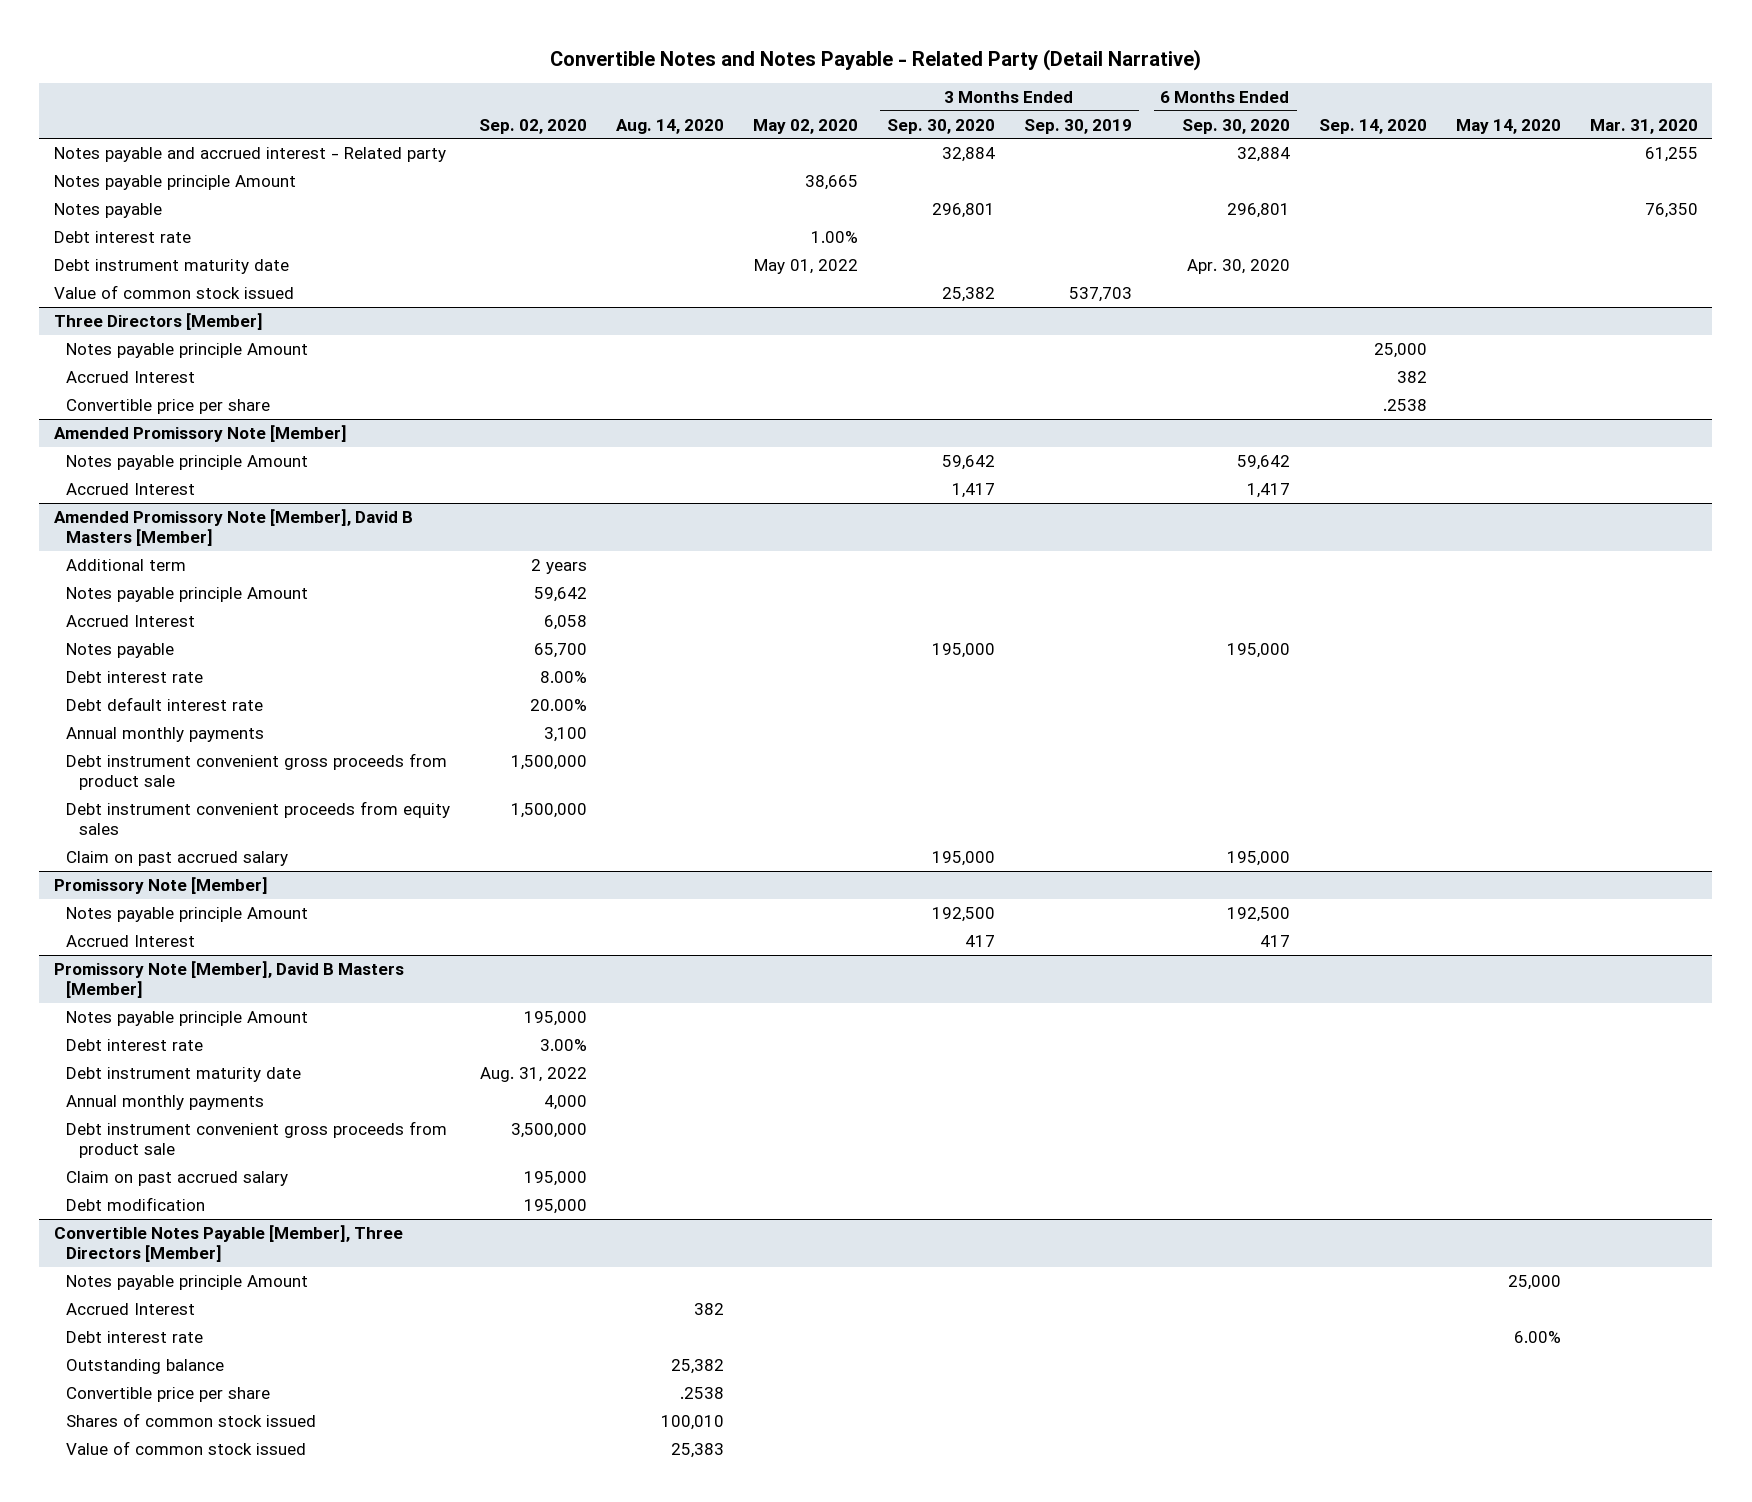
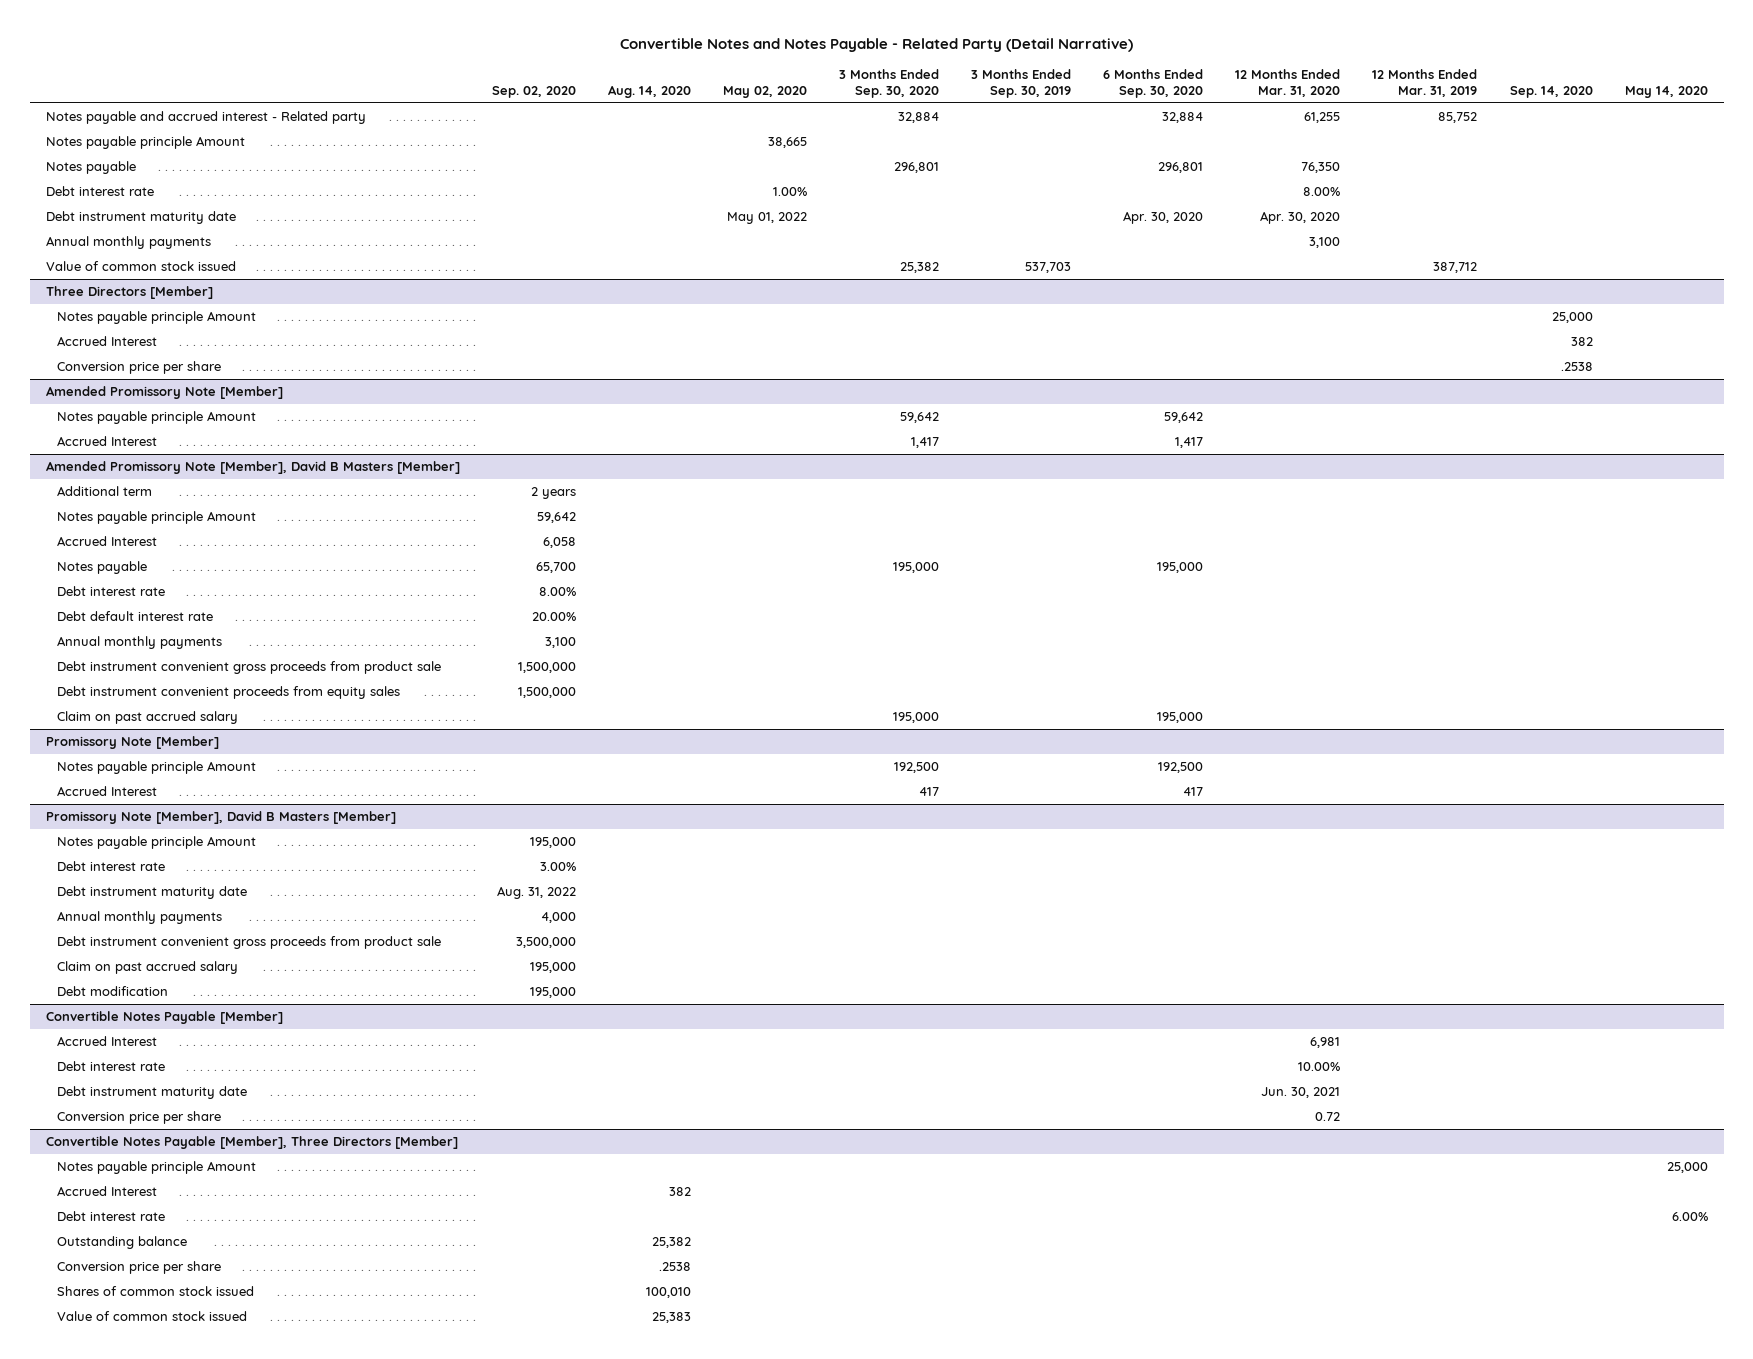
[1589,118,1698,134] Mar. 31, 2020 -> none
none -> [1235,69,1341,97] 12 Months Ended Mar. 31, 2020
none -> [1372,69,1478,97] 12 Months Ended Mar. 31, 2019
none -> [45,236,211,250] Annual monthly payments
[66,398,271,414] Convertible price per share -> [56,361,221,375] Conversion price per share
none -> [45,1011,283,1025] Convertible Notes Payable [Member]
none -> [56,1036,157,1047] Accrued Interest
none -> [56,1061,165,1072] Debt interest rate
none -> [56,1086,247,1100] Debt instrument maturity date
none -> [56,1111,221,1125] Conversion price per share
[66,1386,271,1402] Convertible price per share -> [56,1261,221,1275] Conversion price per share

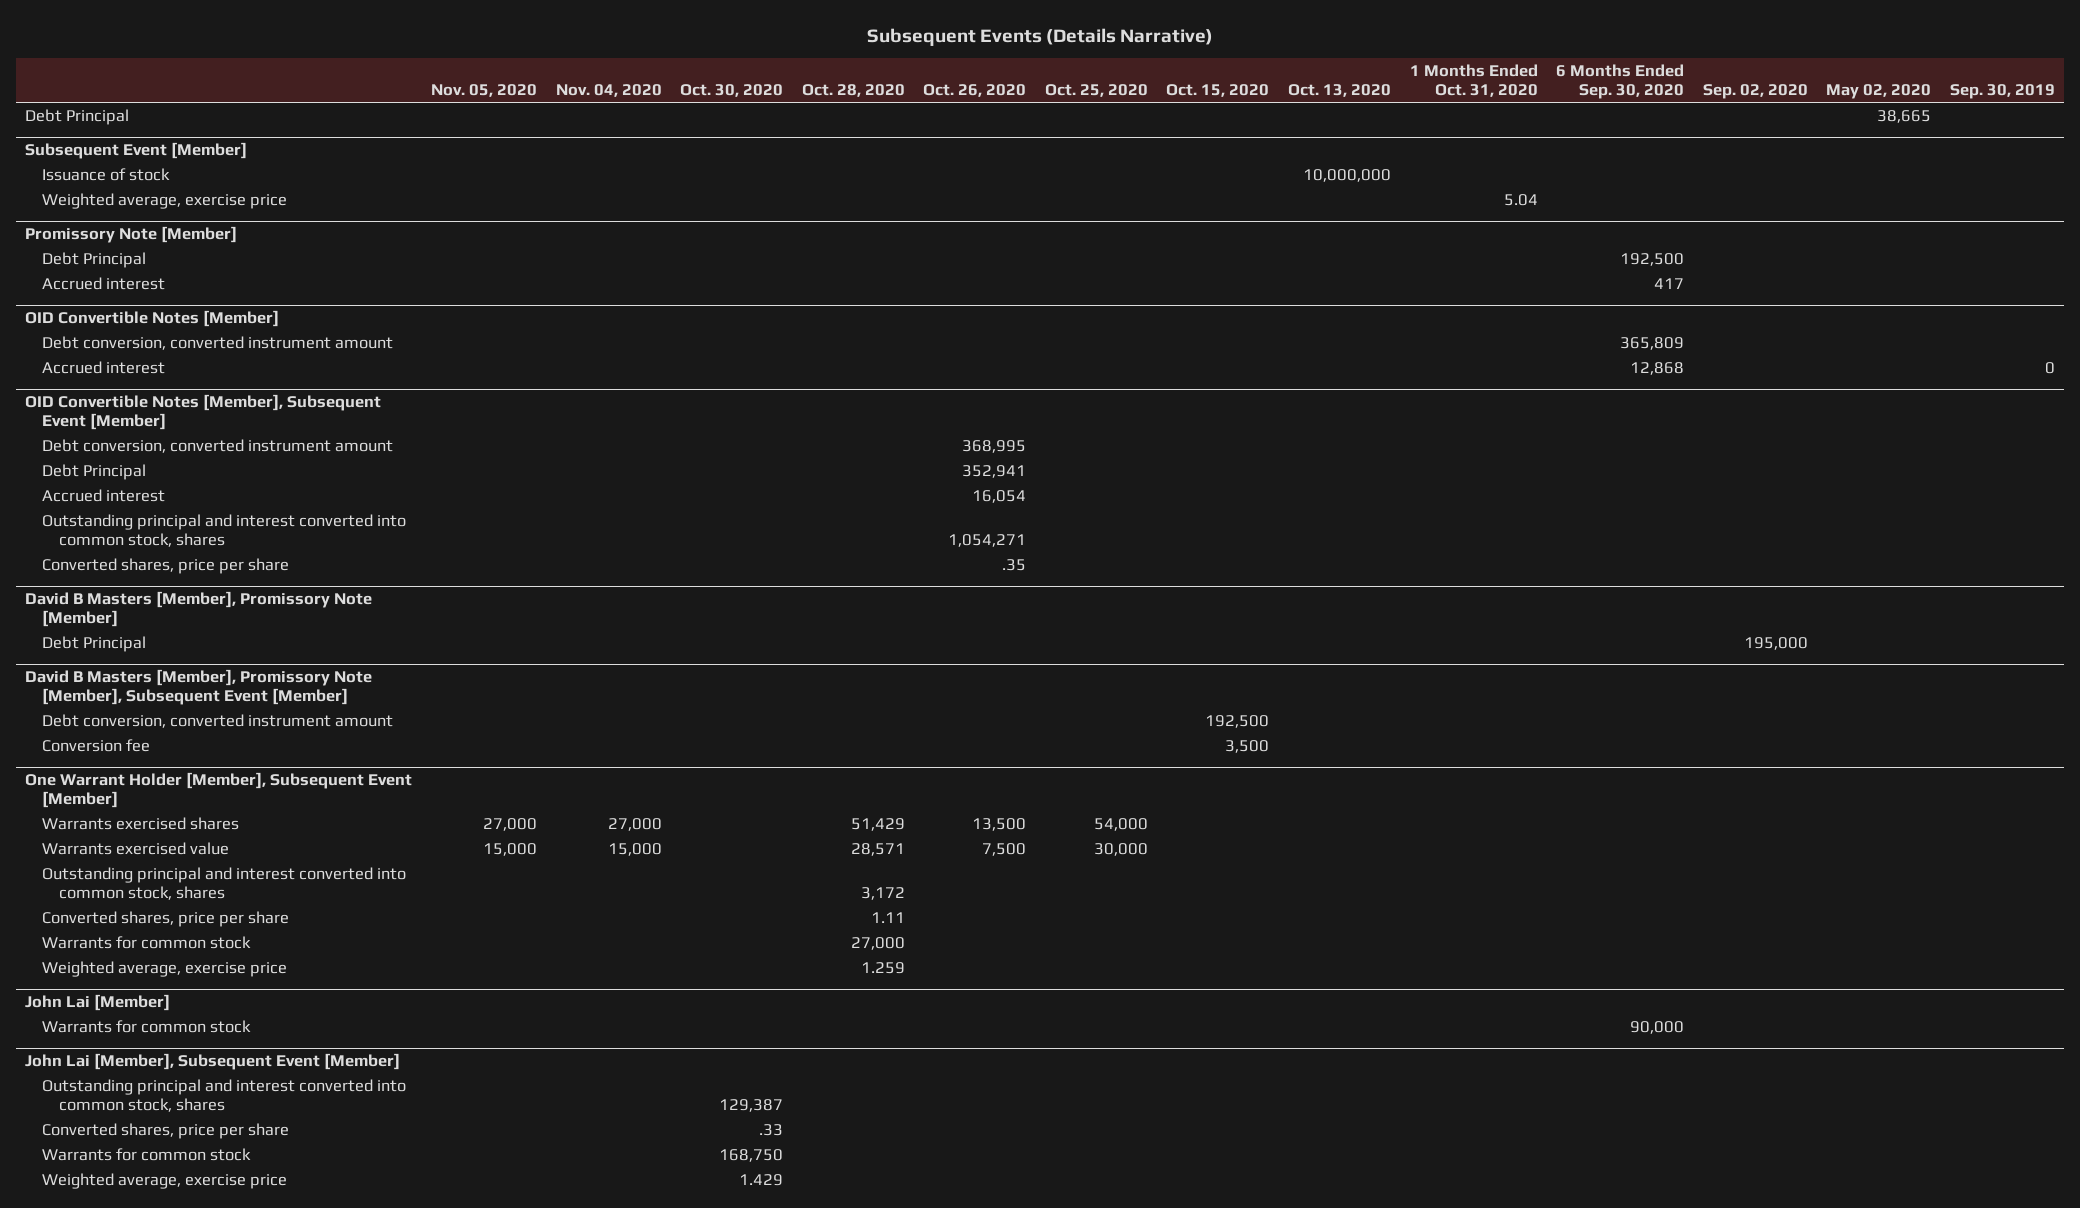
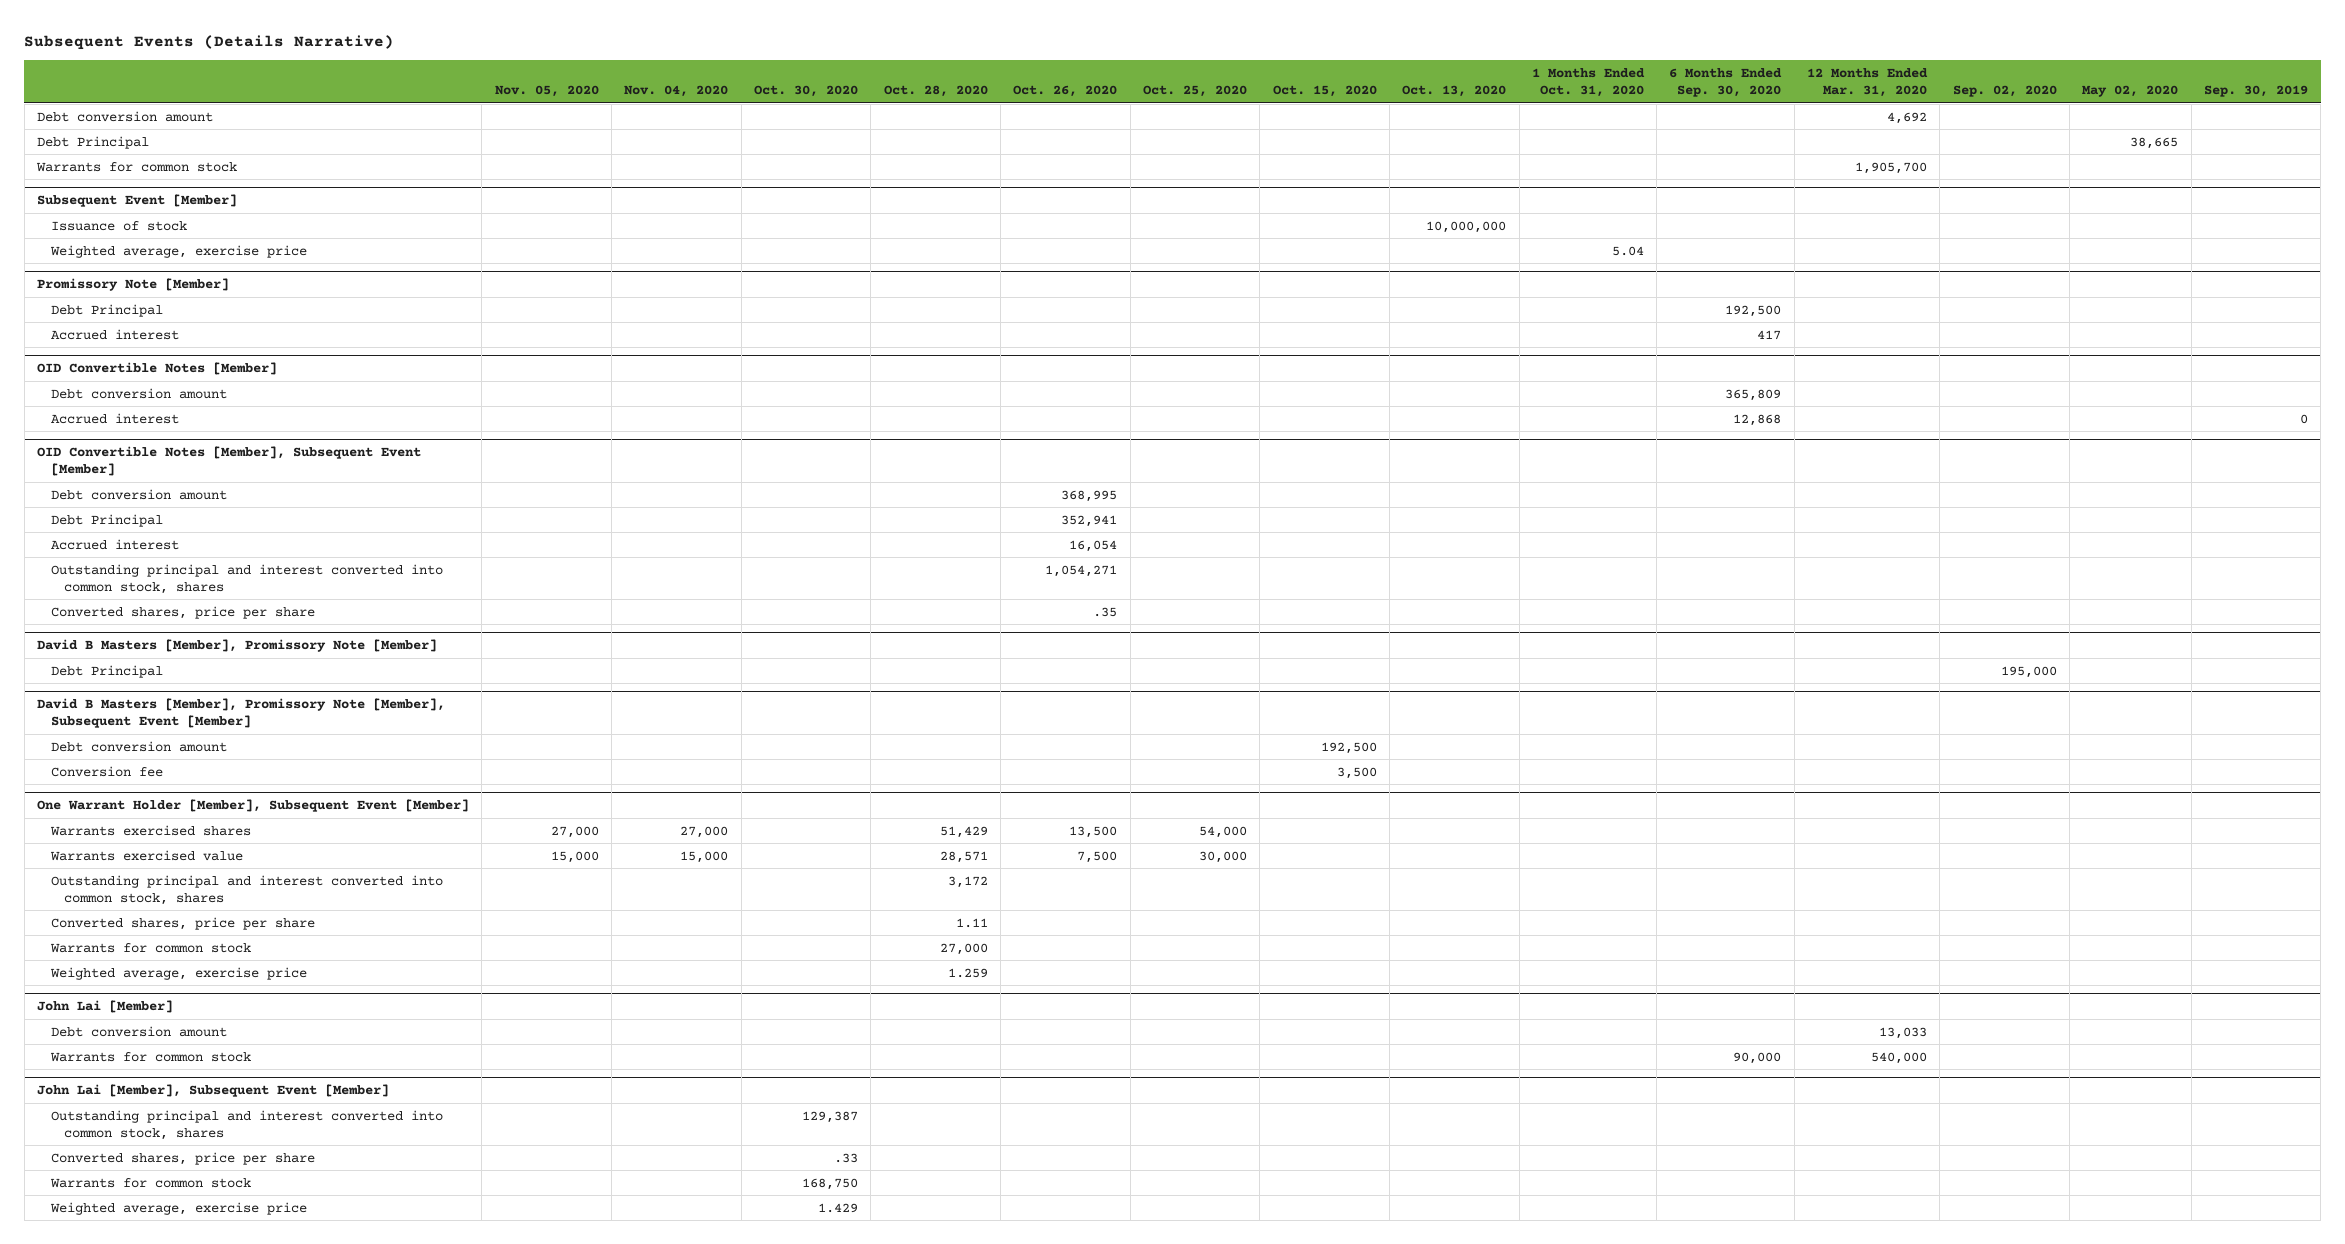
none -> [1807,67,1929,97] 12 Months Ended Mar. 31, 2020
none -> [37,110,214,122] Debt conversion amount
none -> [36,161,238,172] Warrants for common stock
[41,335,393,350] Debt conversion, converted instrument amount -> [50,387,227,399] Debt conversion amount
[41,438,393,453] Debt conversion, converted instrument amount -> [50,488,227,500] Debt conversion amount
[41,713,393,728] Debt conversion, converted instrument amount -> [50,740,227,752] Debt conversion amount
none -> [50,1025,227,1037] Debt conversion amount

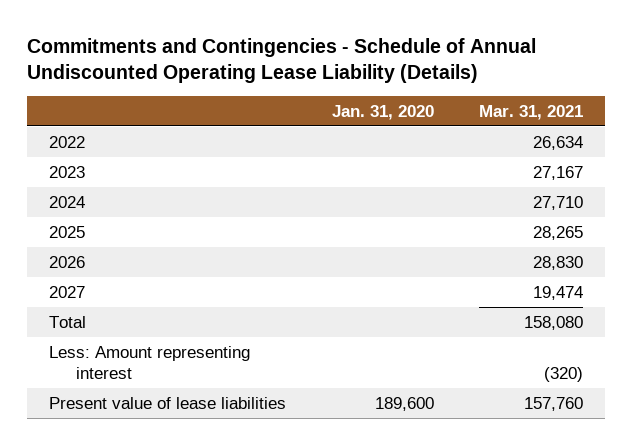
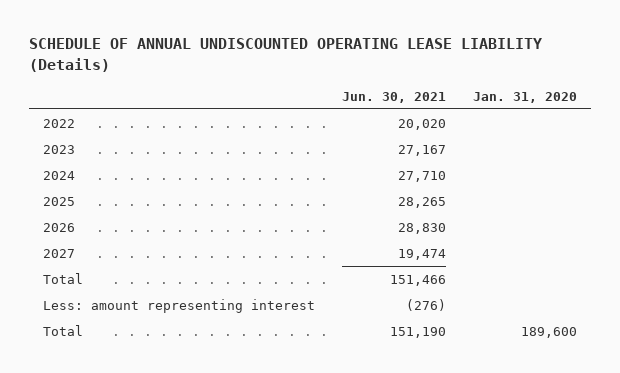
[26,38,536,84] Commitments and Contingencies - Schedule of Annual Undiscounted Operating Lease Liability (Details) -> [28,38,542,72] SCHEDULE OF ANNUAL UNDISCOUNTED OPERATING LEASE LIABILITY (Details)
[478,104,583,120] Mar. 31, 2021 -> none
none -> [342,91,447,103] Jun. 30, 2021
[49,345,251,380] Less: Amount representing interest -> [42,298,315,313] Less: amount representing interest
[49,396,287,409] Present value of lease liabilities -> [42,324,83,336] Total

